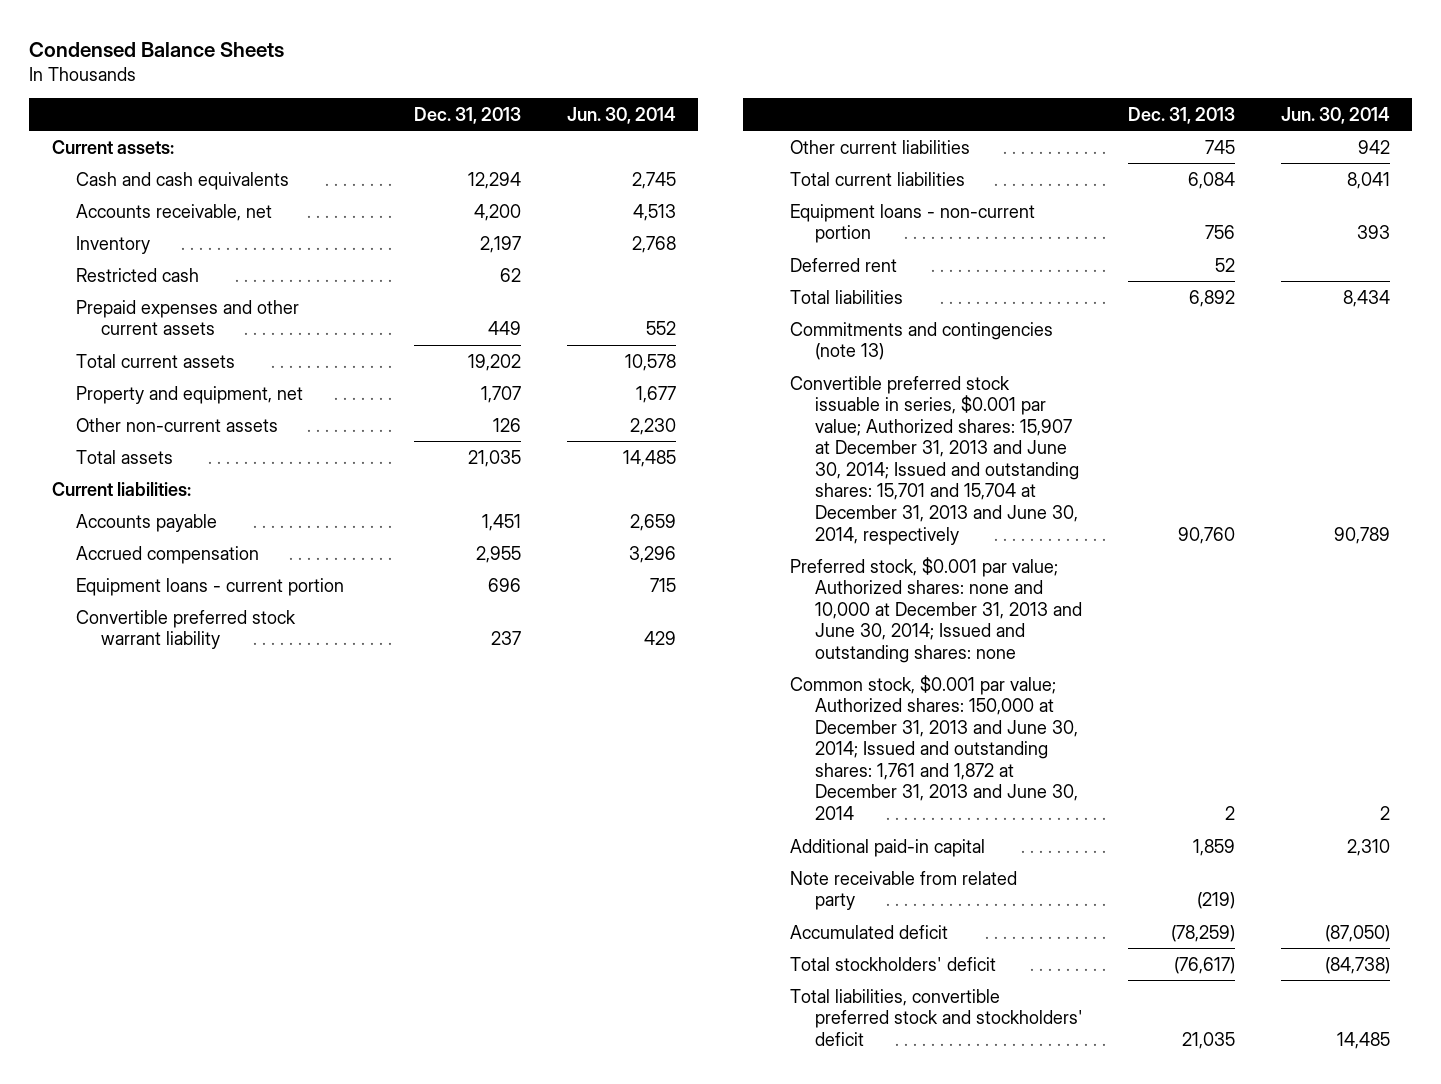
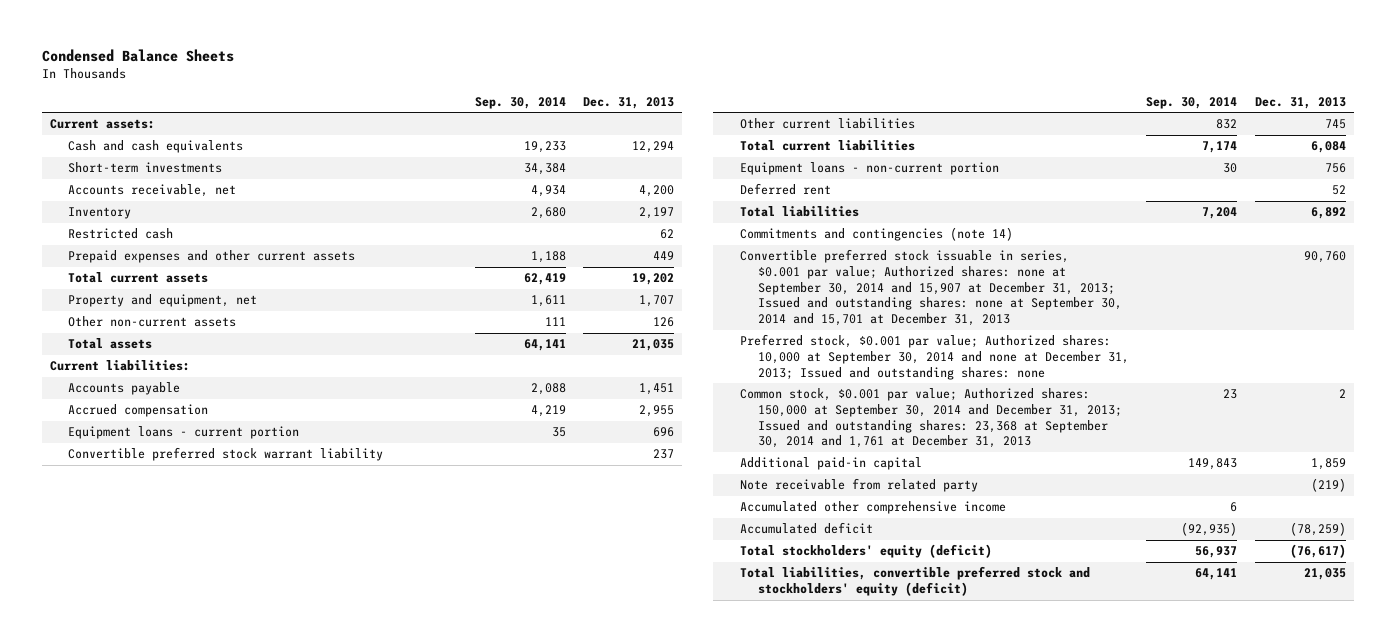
[566,106,676,124] Jun. 30, 2014 -> none
none -> [474,96,566,109] Sep. 30, 2014
none -> [68,162,223,174] Short-term investments
[790,321,1054,361] Commitments and contingencies (note 13) -> [740,227,1014,242] Commitments and contingencies (note 14)
[790,375,1080,545] Convertible preferred stock issuable in series, $0.001 par value; Authorized shares: 15,907 at December 31, 2013 and June 30, 2014; Issued and outstanding shares: 15,701 and 15,704 at December 31, 2013 and June 30, 2014, respectively -> [740,249,1123,327] Convertible preferred stock issuable in series, $0.001 par value; Authorized shares: none at September 30, 2014 and 15,907 at December 31, 2013; Issued and outstanding shares: none at September 30, 2014 and 15,701 at December 31, 2013
[790,556,1083,663] Preferred stock, $0.001 par value; Authorized shares: none and 10,000 at December 31, 2013 and June 30, 2014; Issued and outstanding shares: none -> [740,334,1130,380] Preferred stock, $0.001 par value; Authorized shares: 10,000 at September 30, 2014 and none at December 31, 2013; Issued and outstanding shares: none
[790,674,1079,820] Common stock, $0.001 par value; Authorized shares: 150,000 at December 31, 2013 and June 30, 2014; Issued and outstanding shares: 1,761 and 1,872 at December 31, 2013 and June 30, 2014 -> [740,388,1123,449] Common stock, $0.001 par value; Authorized shares: 150,000 at September 30, 2014 and December 31, 2013; Issued and outstanding shares: 23,368 at September 30, 2014 and 1,761 at December 31, 2013
none -> [740,501,1007,515] Accumulated other comprehensive income
[790,956,997,971] Total stockholders' deficit -> [740,544,993,559] Total stockholders' equity (deficit)
[790,988,1084,1046] Total liabilities, convertible preferred stock and stockholders' deficit -> [740,566,1091,597] Total liabilities, convertible preferred stock and stockholders' equity (deficit)

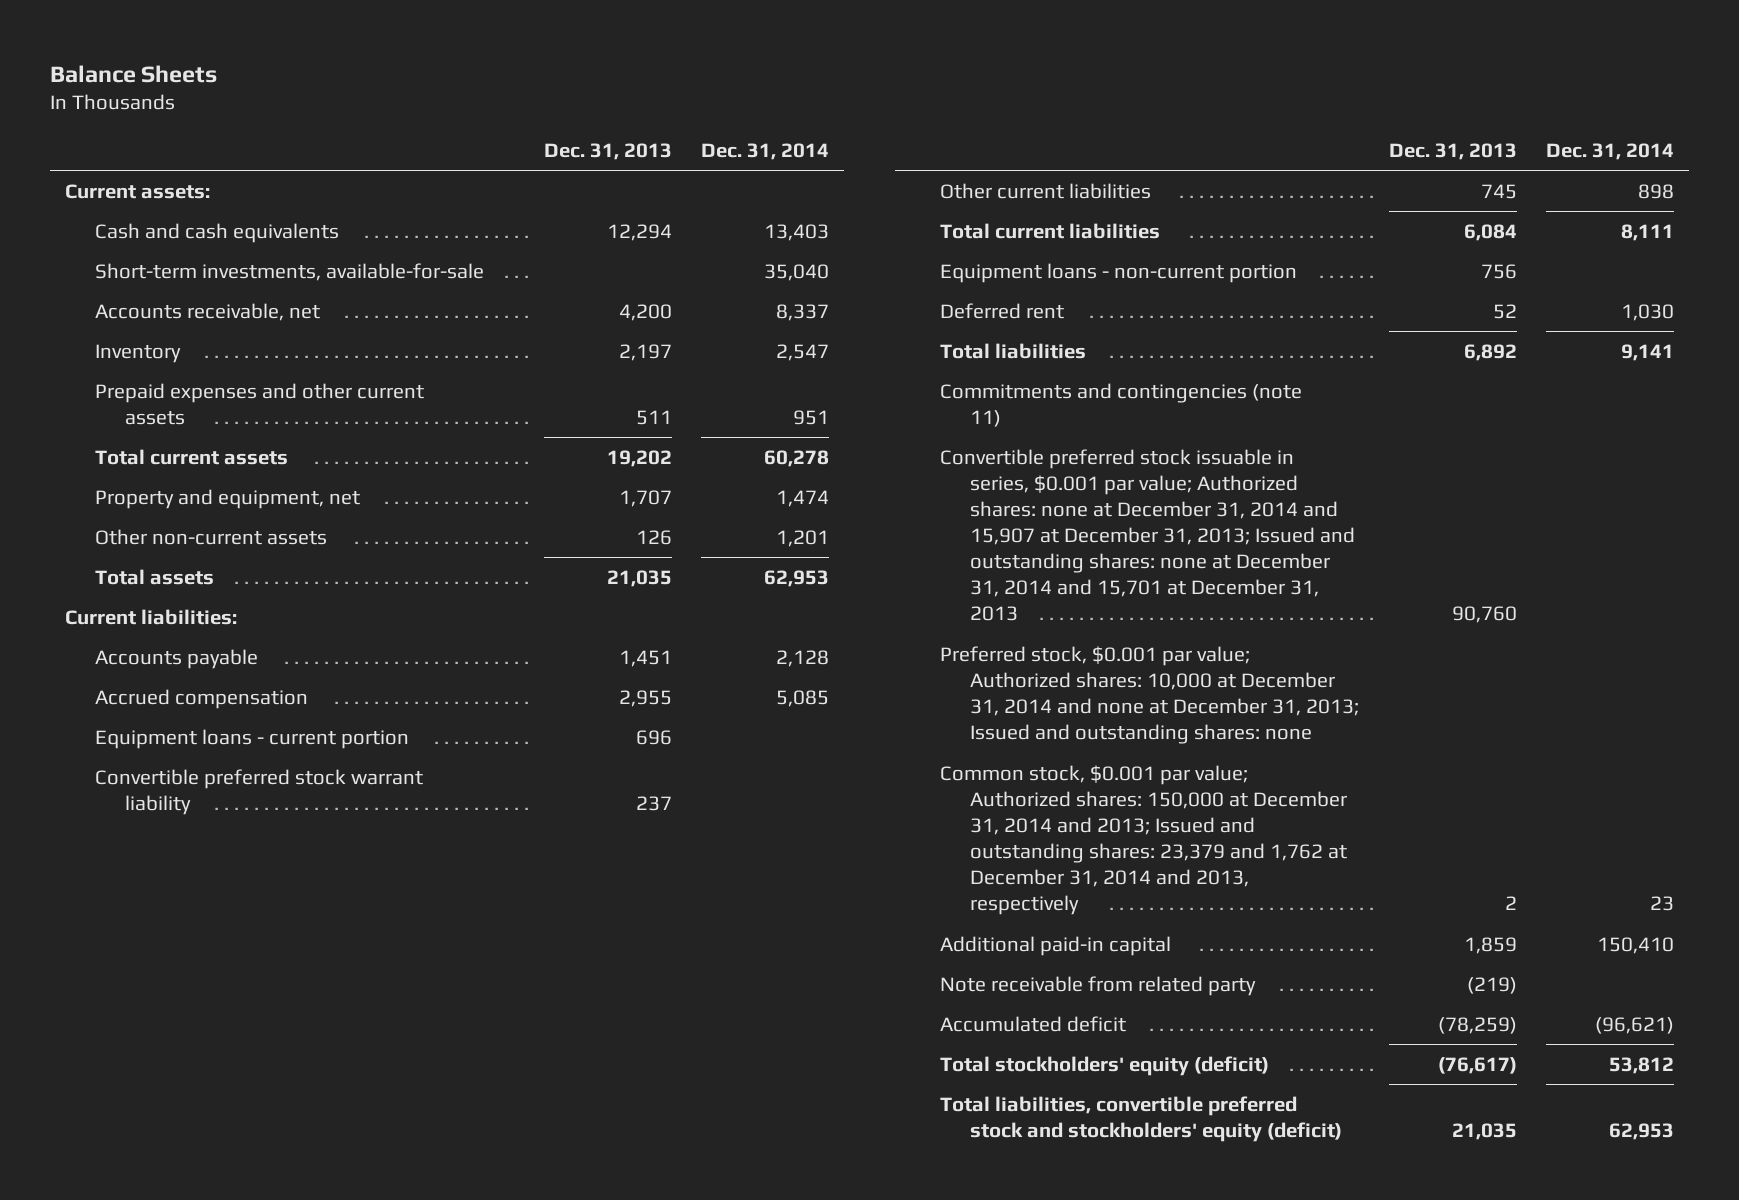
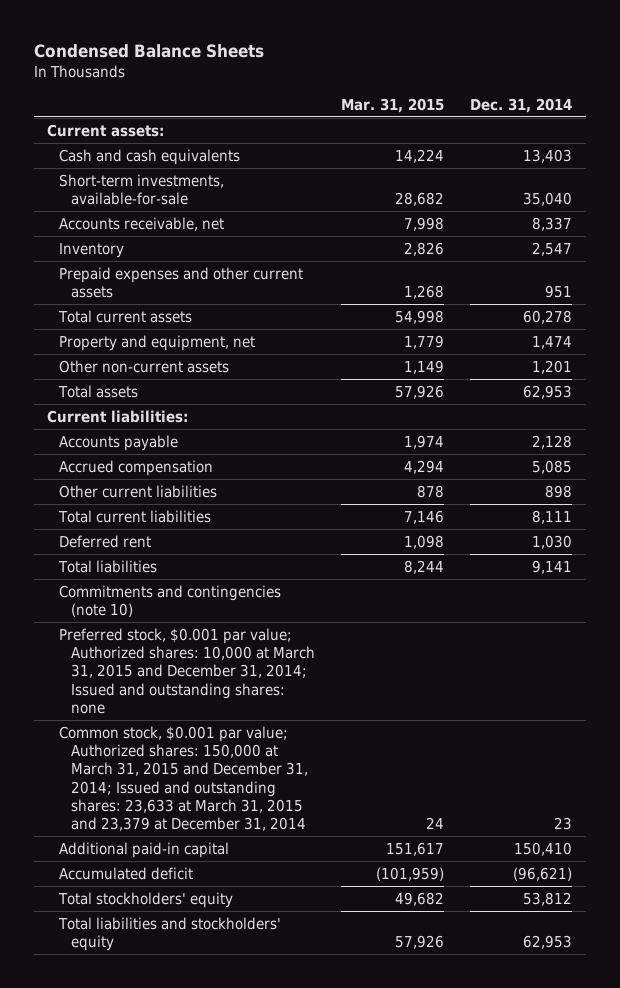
[50,64,218,83] Balance Sheets -> [34,44,265,59] Condensed Balance Sheets
[543,142,672,160] Dec. 31, 2013 -> none
none -> [341,98,445,114] Mar. 31, 2015
[95,728,410,749] Equipment loans - current portion -> none
[95,768,424,815] Convertible preferred stock warrant liability -> none
[940,262,1298,283] Equipment loans - non-current portion -> none
[940,448,1356,622] Convertible preferred stock issuable in series, $0.001 par value; Authorized shares: none at December 31, 2014 and 15,907 at December 31, 2013; Issued and outstanding shares: none at December 31, 2014 and 15,701 at December 31, 2013 -> none
[940,382,1303,427] Commitments and contingencies (note 11) -> [59,584,282,618] Commitments and contingencies (note 10)
[940,645,1360,745] Preferred stock, $0.001 par value; Authorized shares: 10,000 at December 31, 2014 and none at December 31, 2013; Issued and outstanding shares: none -> [59,627,316,714] Preferred stock, $0.001 par value; Authorized shares: 10,000 at March 31, 2015 and December 31, 2014; Issued and outstanding shares: none
[940,764,1348,916] Common stock, $0.001 par value; Authorized shares: 150,000 at December 31, 2014 and 2013; Issued and outstanding shares: 23,379 and 1,762 at December 31, 2014 and 2013, respectively -> [59,725,309,832] Common stock, $0.001 par value; Authorized shares: 150,000 at March 31, 2015 and December 31, 2014; Issued and outstanding shares: 23,633 at March 31, 2015 and 23,379 at December 31, 2014
[940,975,1257,996] Note receivable from related party -> none
[940,1055,1270,1076] Total stockholders' equity (deficit) -> [58,891,234,908] Total stockholders' equity
[940,1095,1343,1142] Total liabilities, convertible preferred stock and stockholders' equity (deficit) -> [58,916,282,952] Total liabilities and stockholders' equity

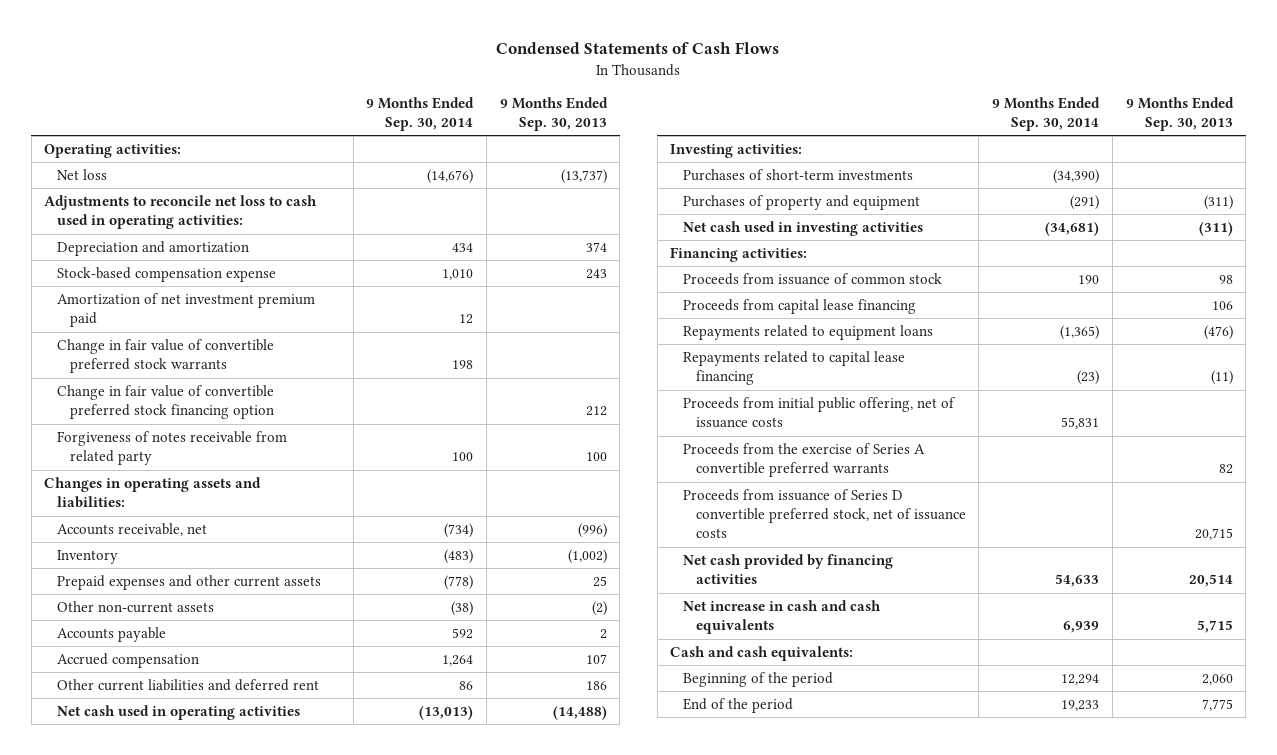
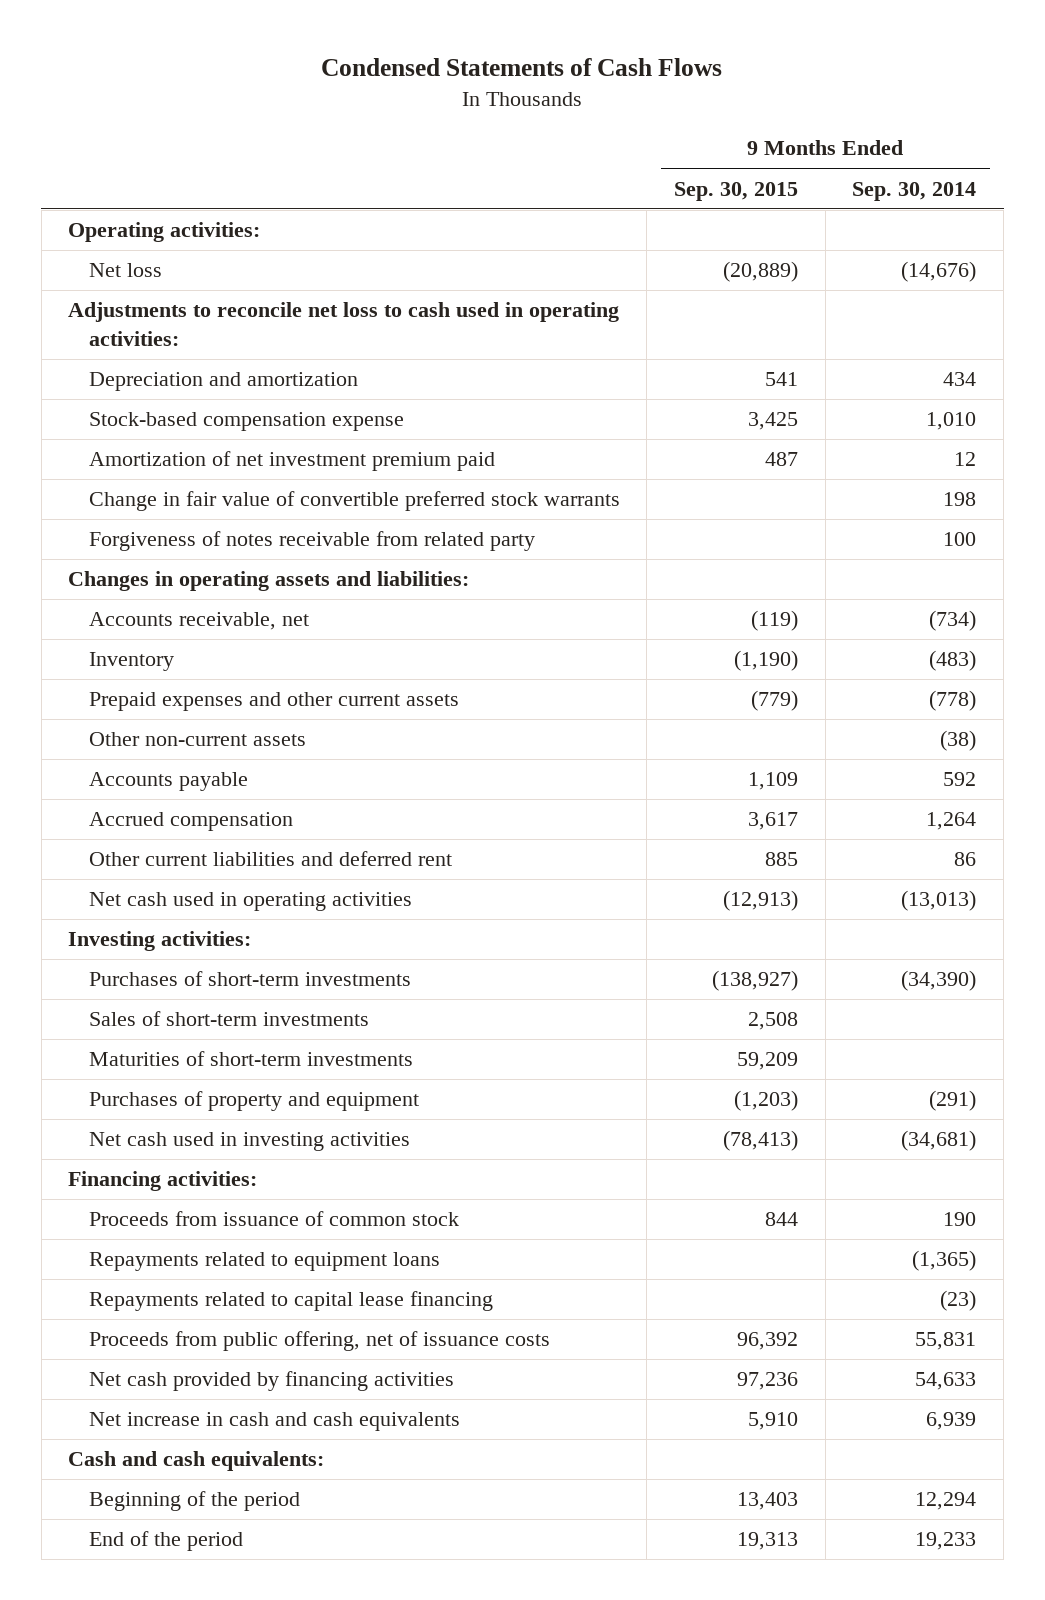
[499,96,608,131] 9 Months Ended Sep. 30, 2013 -> none
none -> [674,181,799,201] Sep. 30, 2015
[57,384,275,420] Change in fair value of convertible preferred stock financing option -> none
none -> [88,1011,369,1027] Sales of short-term investments
none -> [88,1051,413,1067] Maturities of short-term investments
[683,298,917,314] Proceeds from capital lease financing -> none
[683,442,926,478] Proceeds from the exercise of Series A convertible preferred warrants -> none
[683,488,966,539] Proceeds from issuance of Series D convertible preferred stock, net of issuance costs -> none
[683,396,956,429] Proceeds from initial public offering, net of issuance costs -> [88,1331,550,1352] Proceeds from public offering, net of issuance costs

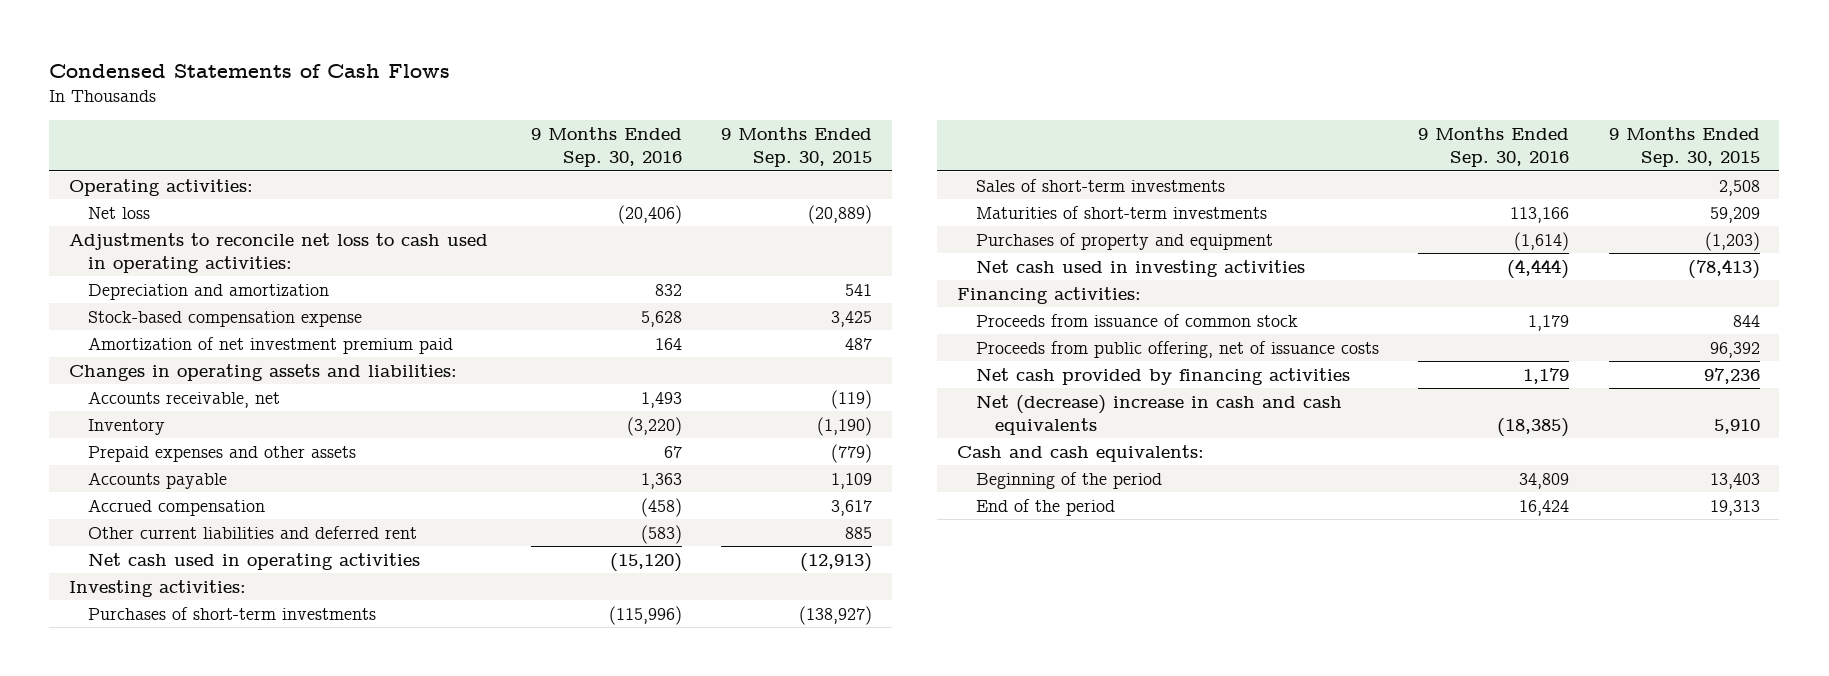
[852,181,977,201] Sep. 30, 2014 -> none
none -> [530,127,682,168] 9 Months Ended Sep. 30, 2016
[88,491,620,512] Change in fair value of convertible preferred stock warrants -> none
[88,531,535,552] Forgiveness of notes receivable from related party -> none
[88,732,306,747] Other non-current assets -> none
[88,692,459,712] Prepaid expenses and other current assets -> [88,445,357,462] Prepaid expenses and other assets
[88,1252,440,1272] Repayments related to equipment loans -> none
[88,1291,493,1312] Repayments related to capital lease financing -> none
[88,1412,460,1432] Net increase in cash and cash equivalents -> [975,394,1342,435] Net (decrease) increase in cash and cash equivalents

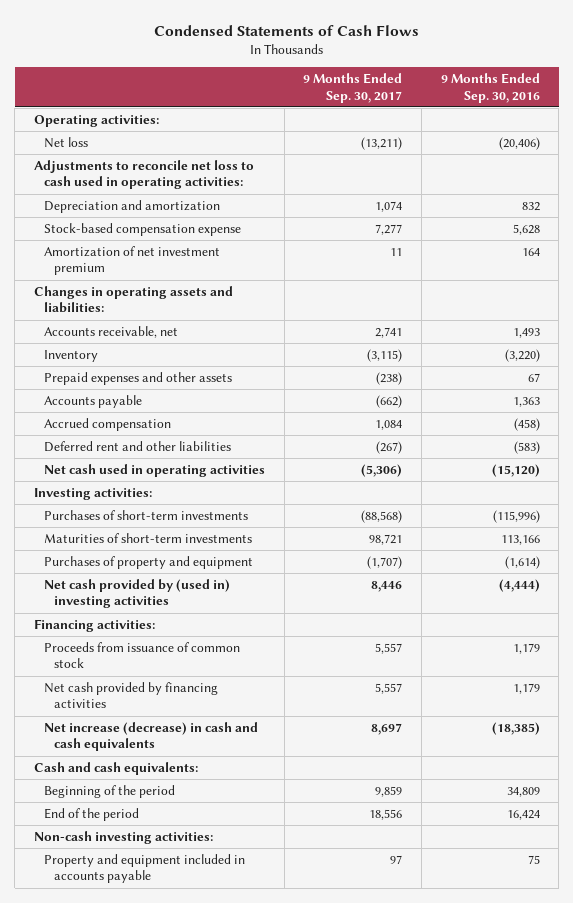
[720,127,872,168] 9 Months Ended Sep. 30, 2015 -> none
none -> [303,73,403,103] 9 Months Ended Sep. 30, 2017
[88,336,454,354] Amortization of net investment premium paid -> [44,246,221,276] Amortization of net investment premium
[88,525,418,539] Other current liabilities and deferred rent -> [44,441,232,453] Deferred rent and other liabilities
[975,178,1225,192] Sales of short-term investments -> none
[975,259,1305,277] Net cash used in investing activities -> [44,579,231,609] Net cash provided by (used in) investing activities
[975,340,1379,358] Proceeds from public offering, net of issuance costs -> none
[975,394,1342,435] Net (decrease) increase in cash and cash equivalents -> [44,722,259,752] Net increase (decrease) in cash and cash equivalents
none -> [33,831,213,845] Non-cash investing activities:
none -> [44,854,246,884] Property and equipment included in accounts payable

